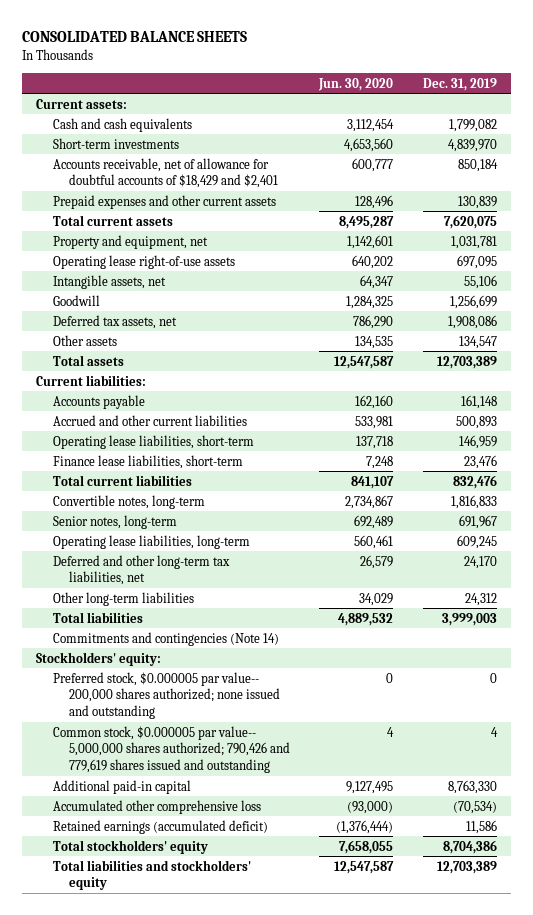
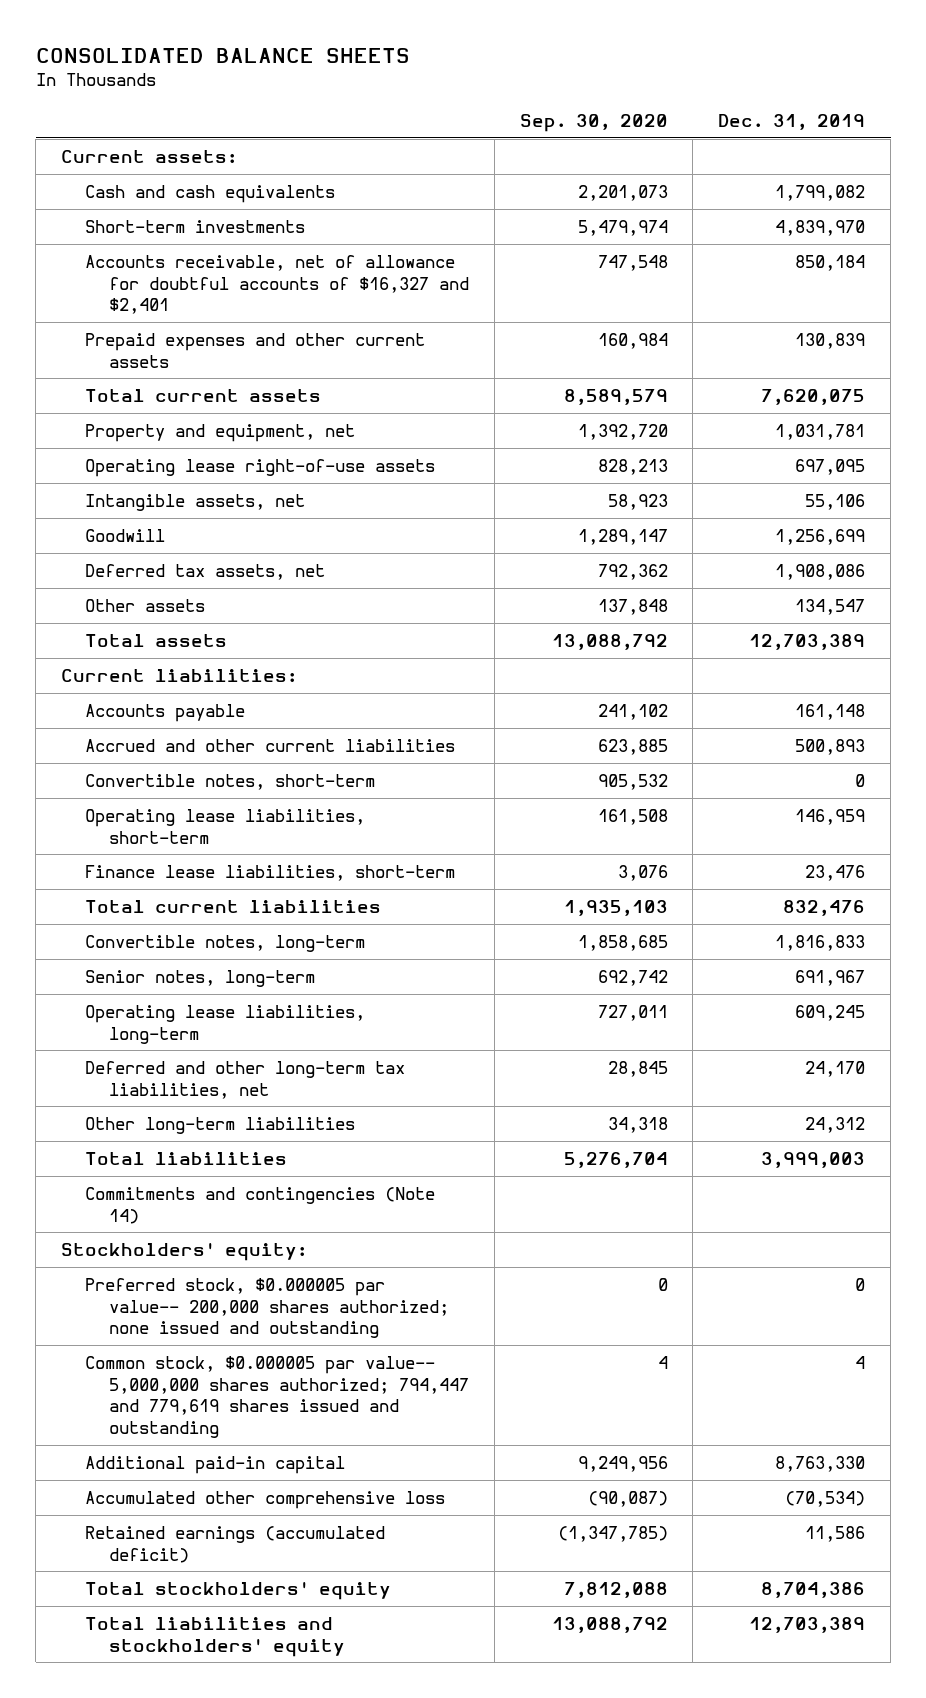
[318,77,394,91] Jun. 30, 2020 -> none
none -> [519,113,668,132] Sep. 30, 2020
[52,157,279,189] Accounts receivable, net of allowance for doubtful accounts of $18,429 and $2,401 -> [85,254,469,315] Accounts receivable, net of allowance for doubtful accounts of $16,327 and $2,401
none -> [85,773,376,790] Convertible notes, short-term
[52,725,291,773] Common stock, $0.000005 par value-- 5,000,000 shares authorized; 790,426 and 779,619 shares issued and outstanding -> [85,1355,469,1438] Common stock, $0.000005 par value-- 5,000,000 shares authorized; 794,447 and 779,619 shares issued and outstanding

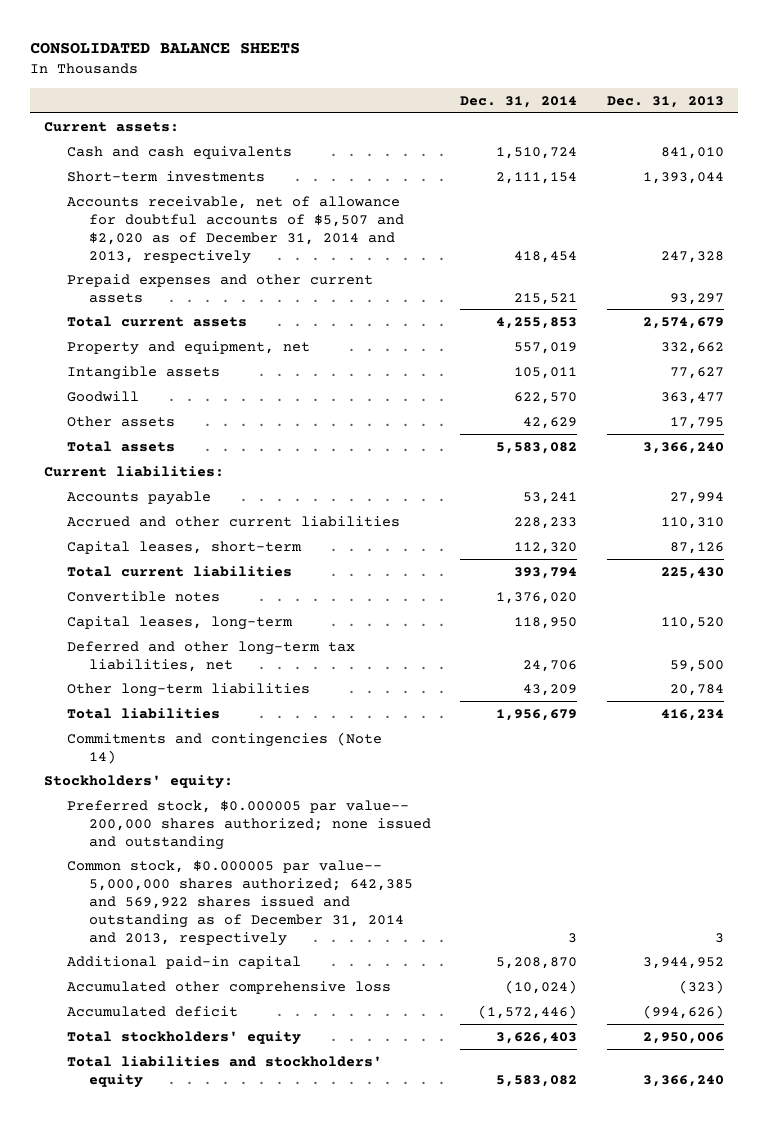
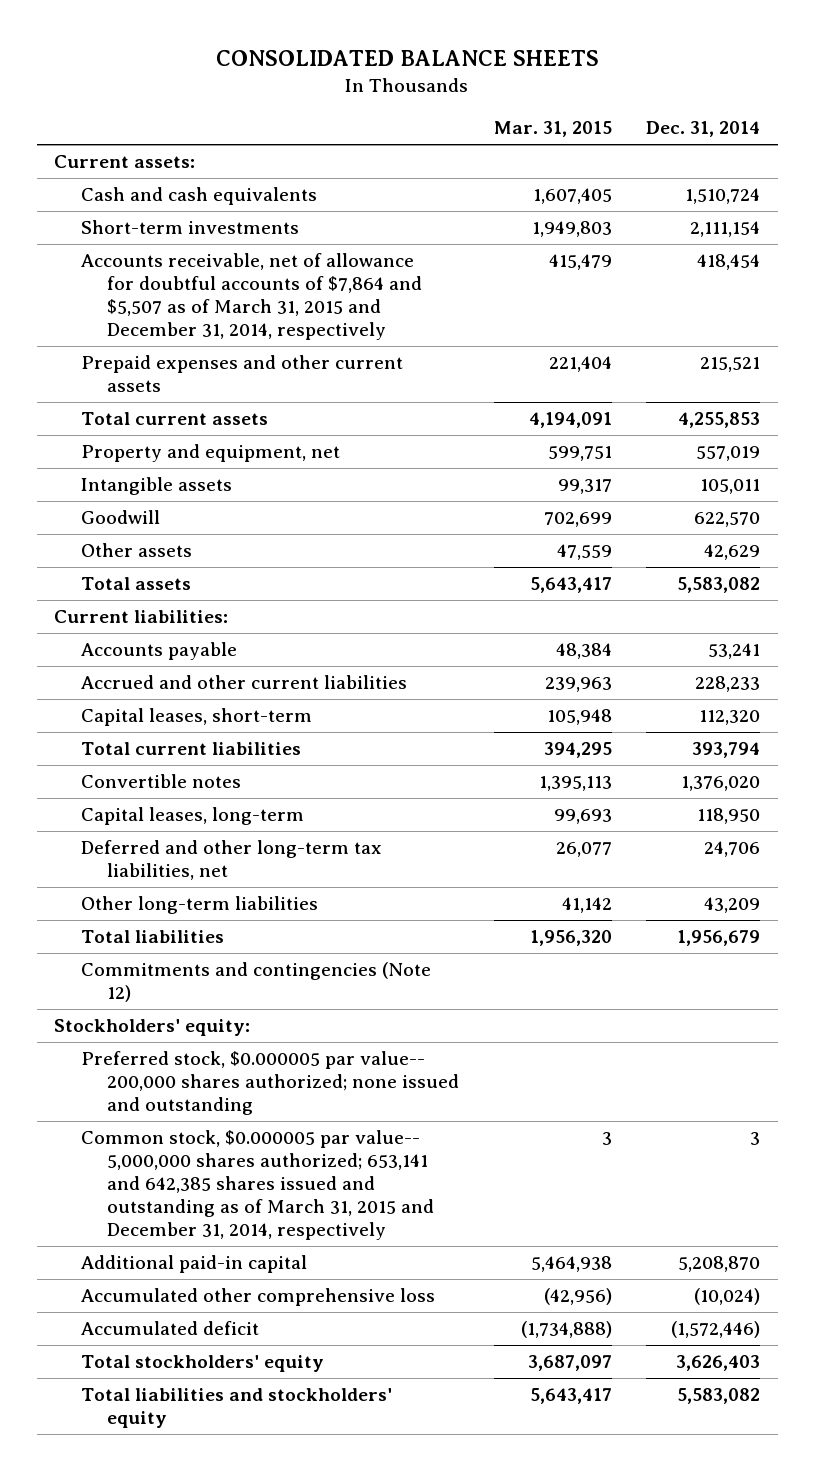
[606,95,724,108] Dec. 31, 2013 -> none
none -> [493,121,612,138] Mar. 31, 2015
[66,195,405,264] Accounts receivable, net of allowance for doubtful accounts of $5,507 and $2,020 as of December 31, 2014 and 2013, respectively -> [80,253,423,341] Accounts receivable, net of allowance for doubtful accounts of $7,864 and $5,507 as of March 31, 2015 and December 31, 2014, respectively
[66,731,382,764] Commitments and contingencies (Note 14) -> [80,962,431,1003] Commitments and contingencies (Note 12)
[66,859,414,946] Common stock, $0.000005 par value-- 5,000,000 shares authorized; 642,385 and 569,922 shares issued and outstanding as of December 31, 2014 and 2013, respectively -> [80,1130,435,1241] Common stock, $0.000005 par value-- 5,000,000 shares authorized; 653,141 and 642,385 shares issued and outstanding as of March 31, 2015 and December 31, 2014, respectively

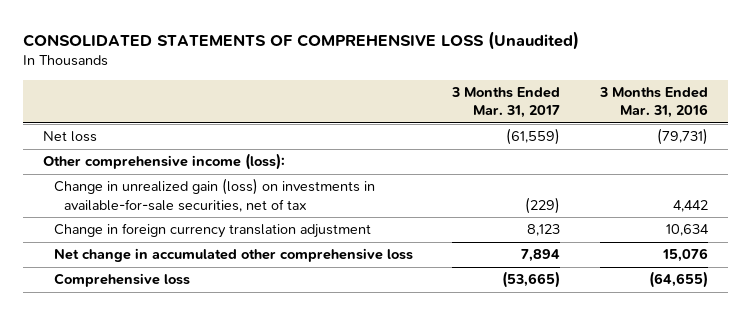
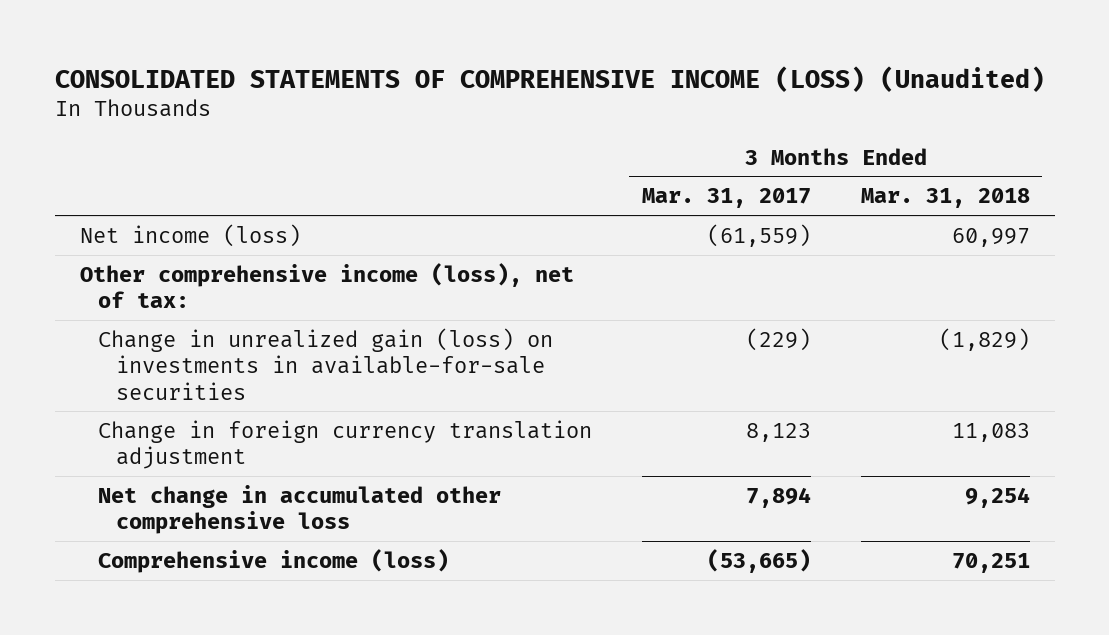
[23,30,580,50] CONSOLIDATED STATEMENTS OF COMPREHENSIVE LOSS (Unaudited) -> [54,65,1045,92] CONSOLIDATED STATEMENTS OF COMPREHENSIVE INCOME (LOSS) (Unaudited)
[599,87,709,119] 3 Months Ended Mar. 31, 2016 -> none
none -> [860,188,1030,209] Mar. 31, 2018
[43,131,98,143] Net loss -> [79,223,301,247] Net income (loss)
[43,153,286,171] Other comprehensive income (loss): -> [79,262,574,309] Other comprehensive income (loss), net of tax:
[53,178,375,212] Change in unrealized gain (loss) on investments in available-for-sale securities, net of tax -> [97,327,553,400] Change in unrealized gain (loss) on investments in available-for-sale securities
[53,273,190,288] Comprehensive loss -> [97,548,449,573] Comprehensive income (loss)

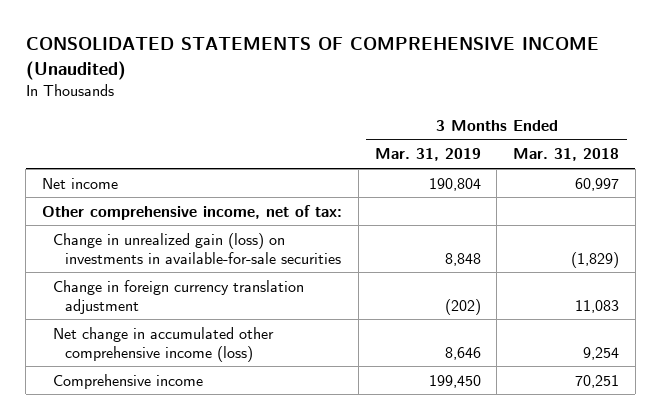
[54,65,1045,92] CONSOLIDATED STATEMENTS OF COMPREHENSIVE INCOME (LOSS) (Unaudited) -> [25,37,599,80] CONSOLIDATED STATEMENTS OF COMPREHENSIVE INCOME (Unaudited)
[641,188,811,209] Mar. 31, 2017 -> none
none -> [374,148,481,162] Mar. 31, 2019
[79,223,301,247] Net income (loss) -> [42,177,119,189] Net income
[79,262,574,309] Other comprehensive income (loss), net of tax: -> [42,204,343,220] Other comprehensive income, net of tax:
[97,484,501,535] Net change in accumulated other comprehensive loss -> [53,326,275,362] Net change in accumulated other comprehensive income (loss)
[97,548,449,573] Comprehensive income (loss) -> [53,373,204,389] Comprehensive income

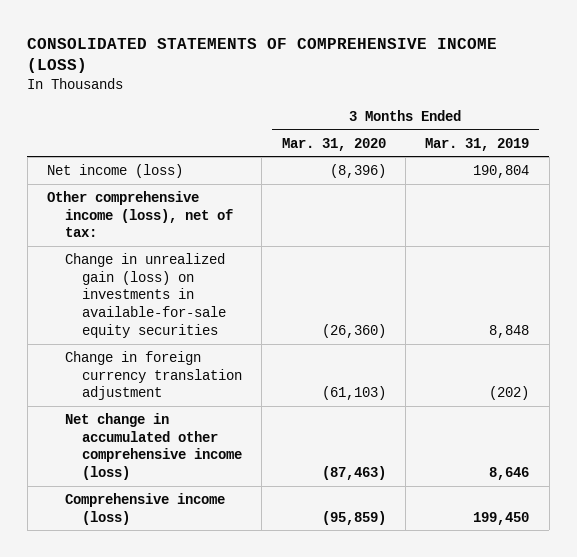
[25,37,599,80] CONSOLIDATED STATEMENTS OF COMPREHENSIVE INCOME (Unaudited) -> [27,37,498,74] CONSOLIDATED STATEMENTS OF COMPREHENSIVE INCOME (LOSS)
[513,148,620,162] Mar. 31, 2018 -> none
none -> [281,137,386,151] Mar. 31, 2020
[42,177,119,189] Net income -> [47,163,184,178] Net income (loss)
[42,204,343,220] Other comprehensive income, net of tax: -> [47,190,233,238] Other comprehensive income (loss), net of tax:
[53,232,341,264] Change in unrealized gain (loss) on investments in available-for-sale securities -> [64,252,226,338] Change in unrealized gain (loss) on investments in available-for-sale equity securities
[53,373,204,389] Comprehensive income -> [64,492,225,525] Comprehensive income (loss)

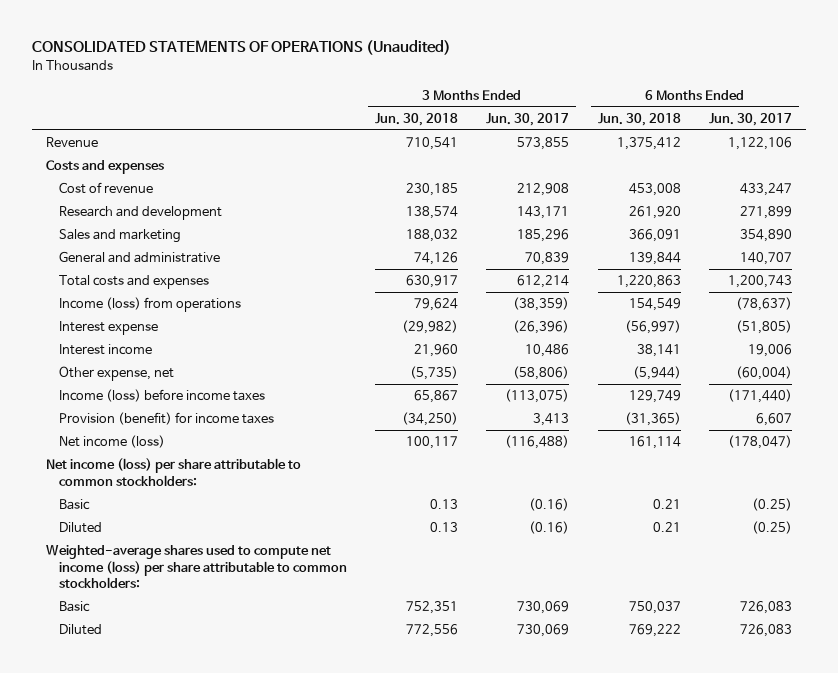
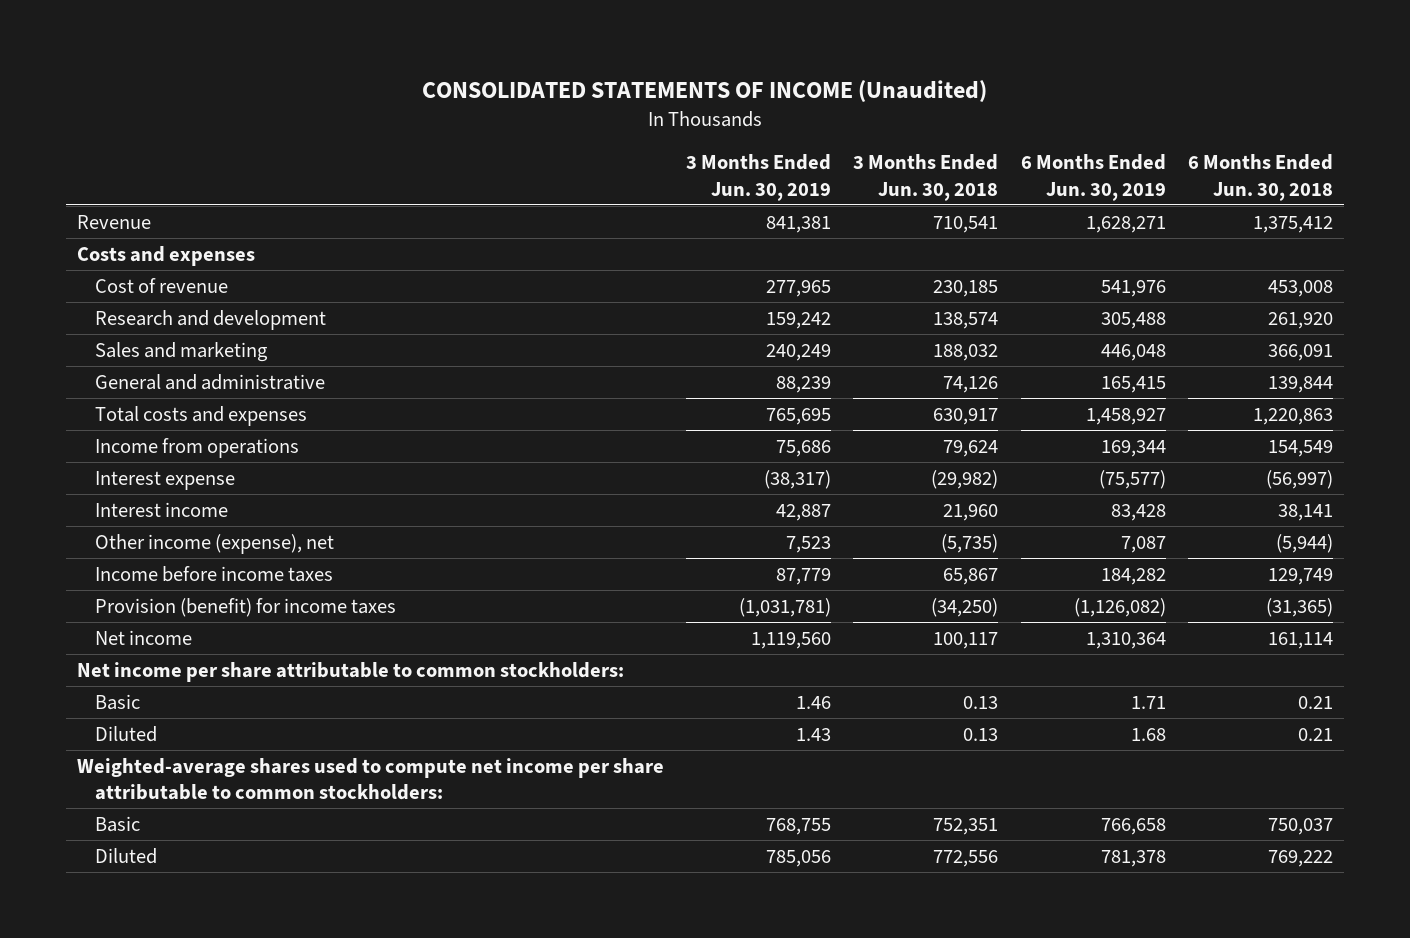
[31,40,451,56] CONSOLIDATED STATEMENTS OF OPERATIONS (Unaudited) -> [421,79,987,102] CONSOLIDATED STATEMENTS OF INCOME (Unaudited)
[486,112,570,126] Jun. 30, 2017 -> none
[708,112,792,126] Jun. 30, 2017 -> none
none -> [686,154,832,201] 3 Months Ended Jun. 30, 2019
none -> [1020,154,1166,201] 6 Months Ended Jun. 30, 2019
[58,297,241,313] Income (loss) from operations -> [94,437,299,458] Income from operations
[58,366,174,382] Other expense, net -> [94,533,334,554] Other income (expense), net
[58,389,265,403] Income (loss) before income taxes -> [94,565,333,582] Income before income taxes
[58,435,165,449] Net income (loss) -> [94,629,192,645] Net income
[45,458,301,486] Net income (loss) per share attributable to common stockholders: -> [76,661,624,682] Net income per share attributable to common stockholders:
[45,545,347,588] Weighted-average shares used to compute net income (loss) per share attributable to common stockholders: -> [76,757,664,801] Weighted-average shares used to compute net income per share attributable to common stockholders:

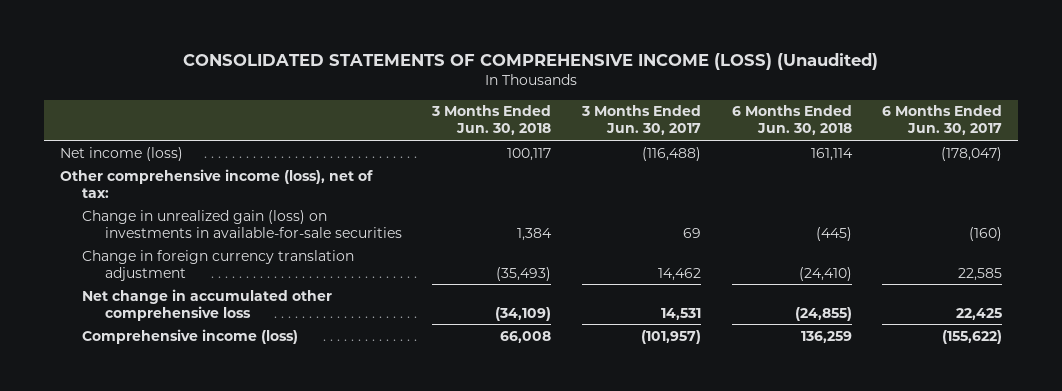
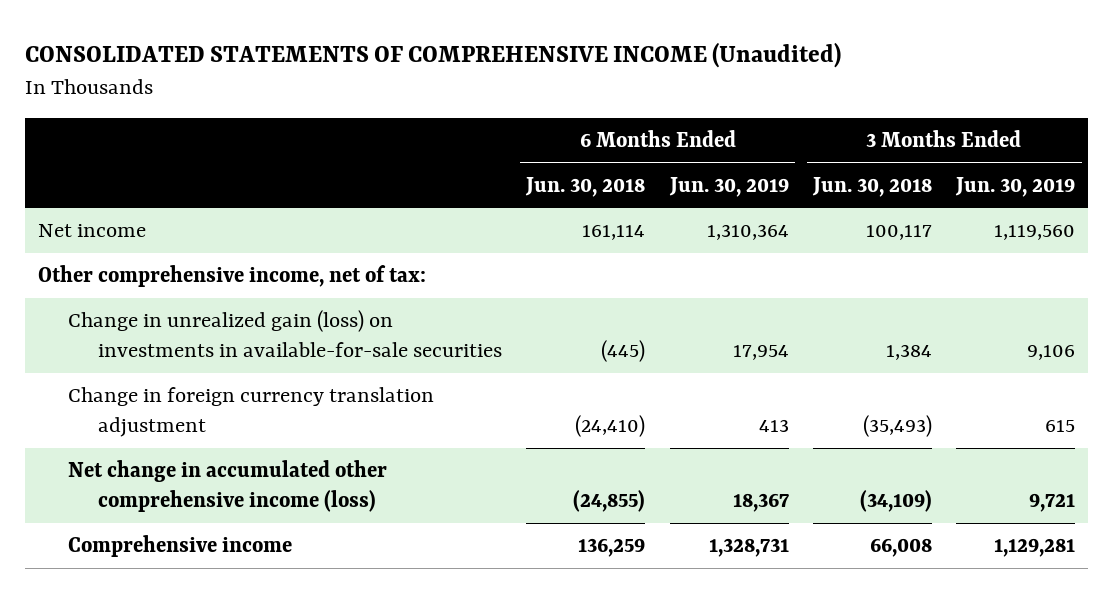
[183,53,879,71] CONSOLIDATED STATEMENTS OF COMPREHENSIVE INCOME (LOSS) (Unaudited) -> [25,42,842,69] CONSOLIDATED STATEMENTS OF COMPREHENSIVE INCOME (Unaudited)
[581,105,702,136] 3 Months Ended Jun. 30, 2017 -> none
[882,105,1003,136] 6 Months Ended Jun. 30, 2017 -> none
none -> [668,176,789,197] Jun. 30, 2019
none -> [955,176,1076,197] Jun. 30, 2019
[59,146,183,161] Net income (loss) -> [37,224,146,238] Net income
[59,168,373,198] Other comprehensive income (loss), net of tax: -> [37,265,426,288] Other comprehensive income, net of tax:
[82,288,333,321] Net change in accumulated other comprehensive loss -> [67,460,387,513] Net change in accumulated other comprehensive income (loss)
[82,328,299,344] Comprehensive income (loss) -> [67,535,292,558] Comprehensive income

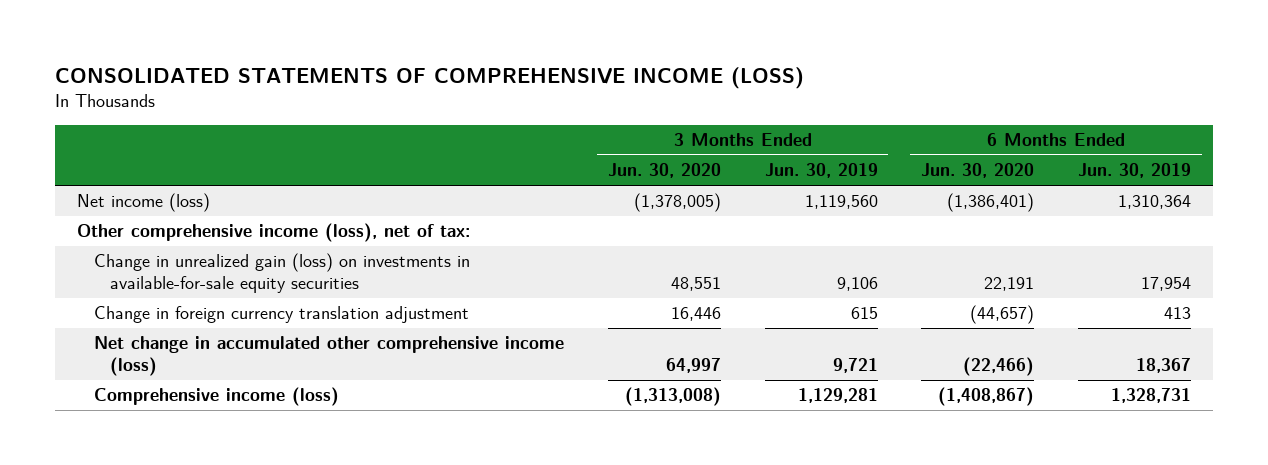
[25,42,842,69] CONSOLIDATED STATEMENTS OF COMPREHENSIVE INCOME (Unaudited) -> [55,67,805,90] CONSOLIDATED STATEMENTS OF COMPREHENSIVE INCOME (LOSS)
[525,176,646,197] Jun. 30, 2018 -> none
[812,176,933,197] Jun. 30, 2018 -> none
none -> [607,163,721,179] Jun. 30, 2020
none -> [921,163,1035,179] Jun. 30, 2020
[37,224,146,238] Net income -> [77,193,211,213] Net income (loss)
[37,265,426,288] Other comprehensive income, net of tax: -> [77,223,471,243] Other comprehensive income (loss), net of tax:
[67,310,502,358] Change in unrealized gain (loss) on investments in available-for-sale securities -> [93,253,470,294] Change in unrealized gain (loss) on investments in available-for-sale equity securities
[67,535,292,558] Comprehensive income -> [93,387,339,407] Comprehensive income (loss)

